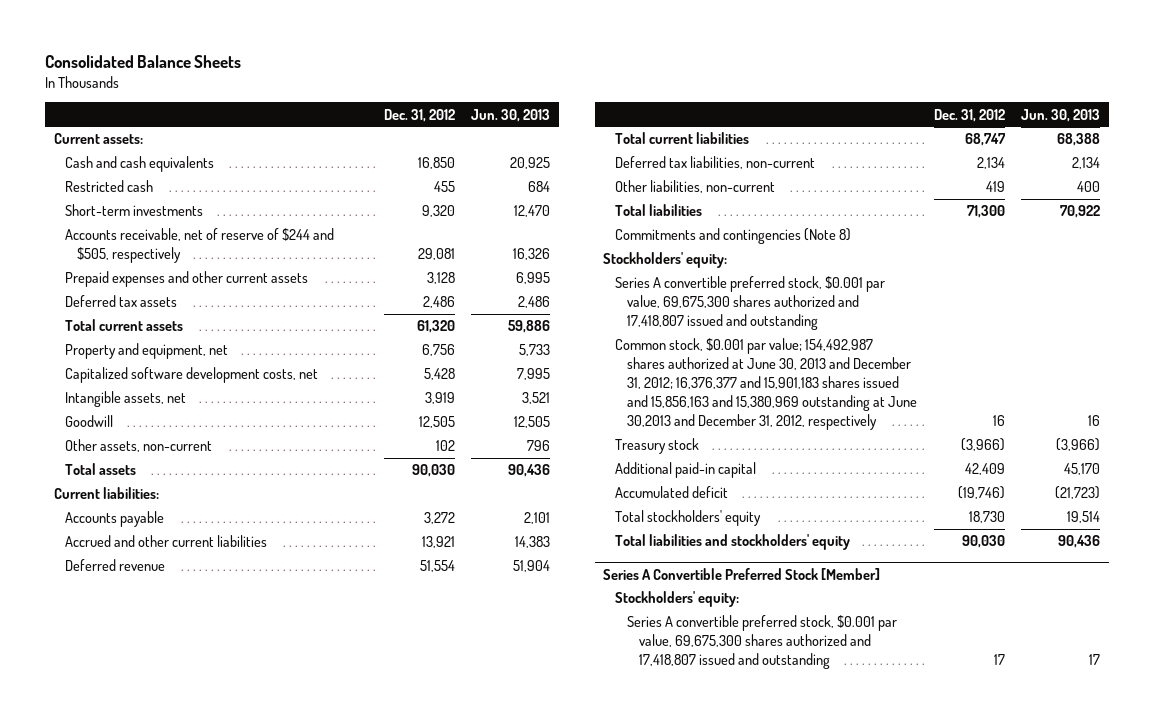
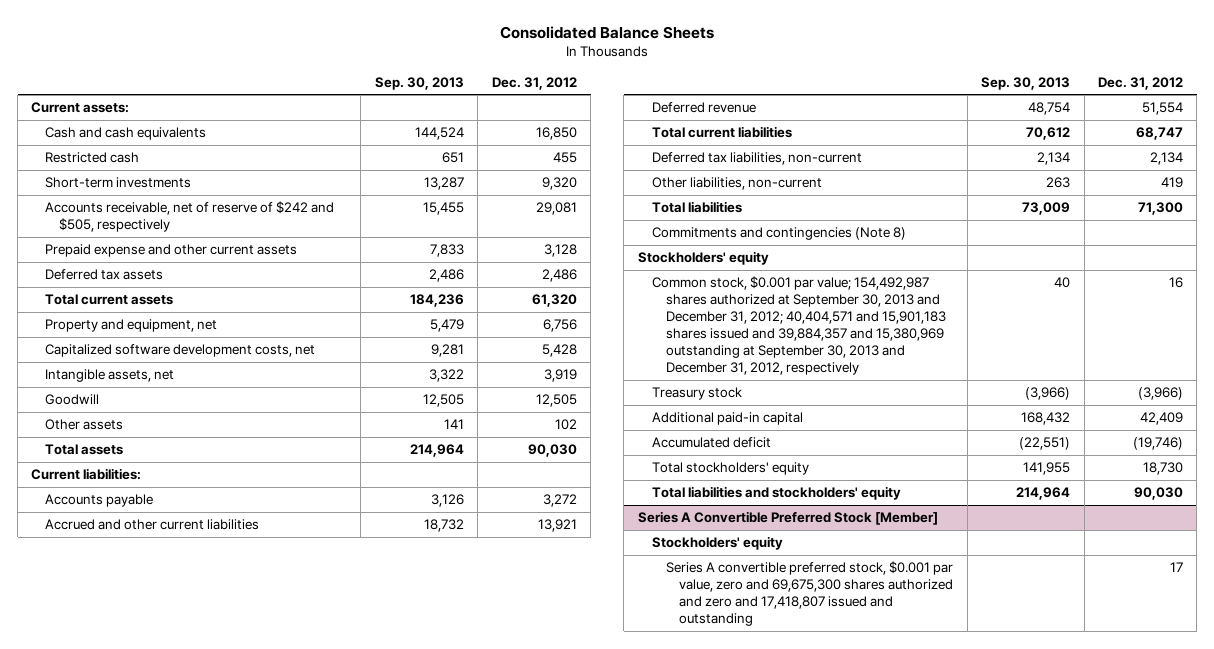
[471,108,551,122] Jun. 30, 2013 -> none
none -> [374,76,464,90] Sep. 30, 2013
[65,228,335,264] Accounts receivable, net of reserve of $244 and $505, respectively -> [45,201,335,233] Accounts receivable, net of reserve of $242 and $505, respectively
[65,271,309,288] Prepaid expenses and other current assets -> [45,244,298,258] Prepaid expense and other current assets
[65,439,213,453] Other assets, non-current -> [45,419,124,431] Other assets
[615,276,886,331] Series A convertible preferred stock, $0.001 par value, 69,675,300 shares authorized and 17,418,807 issued and outstanding -> none
[603,252,728,269] Stockholders' equity: -> [637,251,769,266] Stockholders' equity
[615,338,918,430] Common stock, $0.001 par value; 154,492,987 shares authorized at June 30, 2013 and December 31, 2012; 16,376,377 and 15,901,183 shares issued and 15,856,163 and 15,380,969 outstanding at June 30,2013 and December 31, 2012, respectively -> [651,276,946,376] Common stock, $0.001 par value; 154,492,987 shares authorized at September 30, 2013 and December 31, 2012; 40,404,571 and 15,901,183 shares issued and 39,884,357 and 15,380,969 outstanding at September 30, 2013 and December 31, 2012, respectively
[615,591,740,608] Stockholders' equity: -> [651,536,783,551] Stockholders' equity
[627,615,898,670] Series A convertible preferred stock, $0.001 par value, 69,675,300 shares authorized and 17,418,807 issued and outstanding -> [665,561,954,627] Series A convertible preferred stock, $0.001 par value, zero and 69,675,300 shares authorized and zero and 17,418,807 issued and outstanding

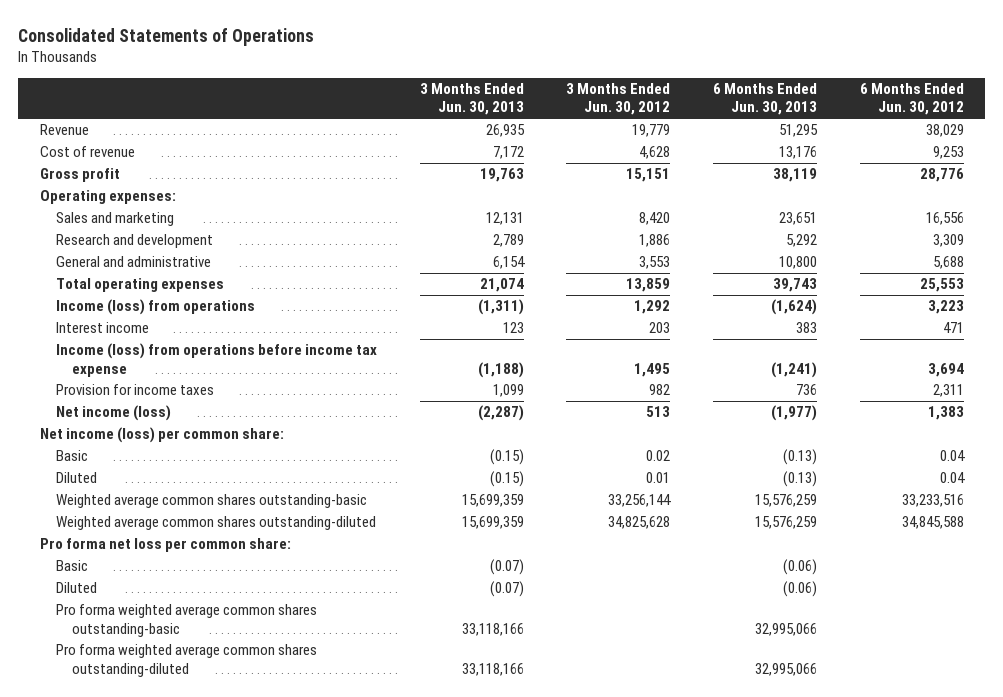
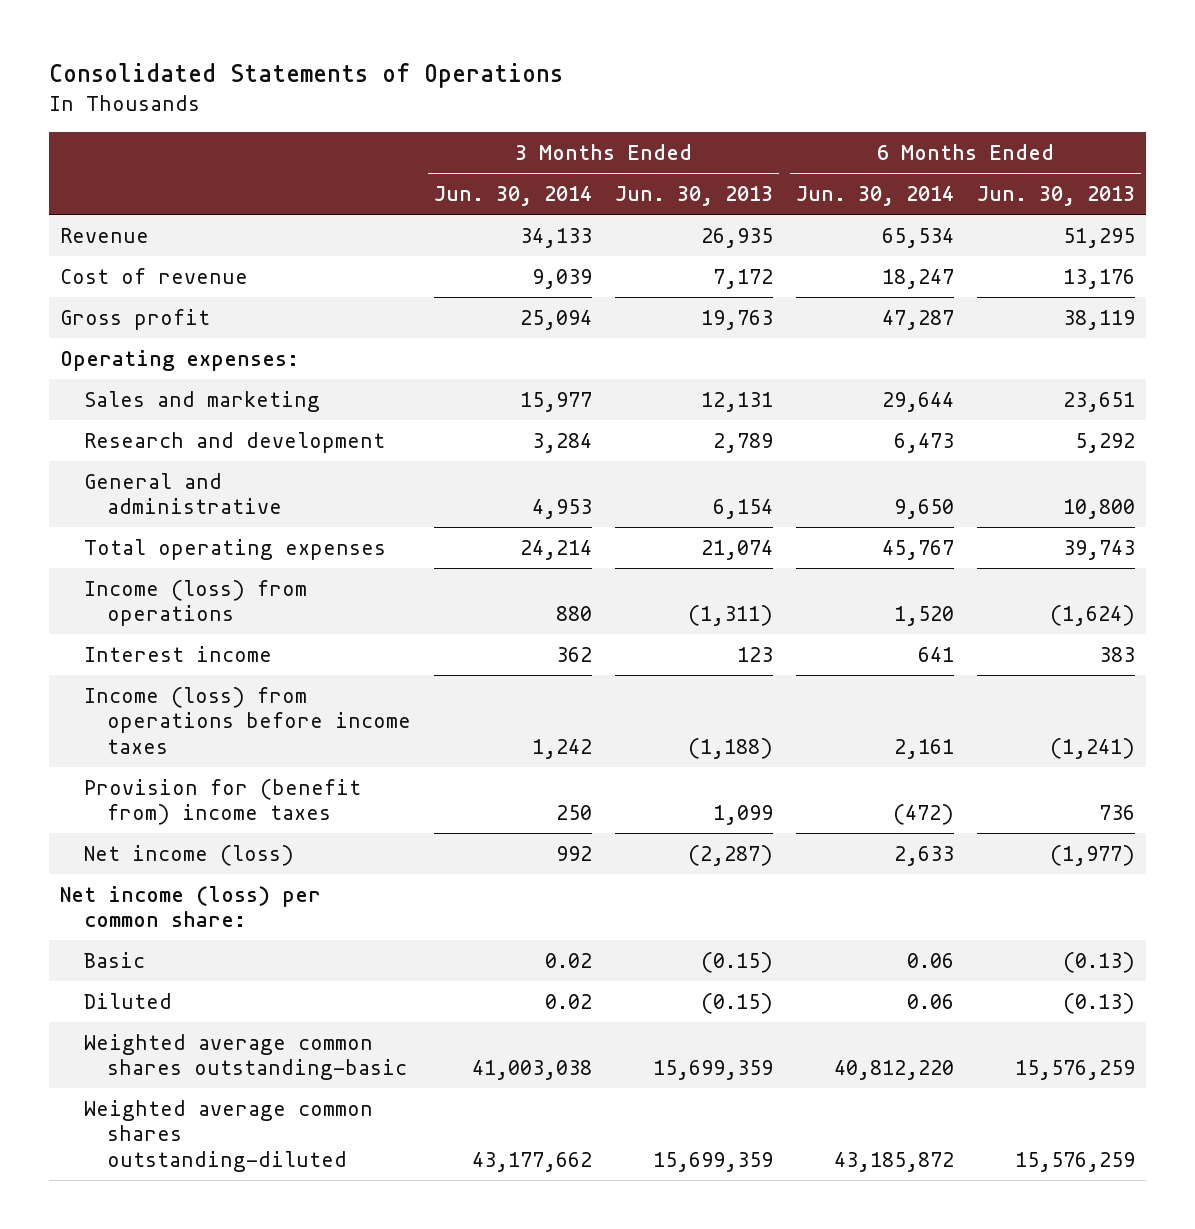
[566,83,671,116] 3 Months Ended Jun. 30, 2012 -> none
[859,83,964,116] 6 Months Ended Jun. 30, 2012 -> none
none -> [434,186,593,207] Jun. 30, 2014
none -> [796,186,955,207] Jun. 30, 2014
[55,343,377,377] Income (loss) from operations before income tax expense -> [83,686,412,754] Income (loss) from operations before income taxes
[55,384,214,396] Provision for income taxes -> [83,778,361,826] Provision for (benefit from) income taxes
[39,538,291,553] Pro forma net loss per common share: -> none
[55,560,88,572] Basic -> none
[55,582,97,594] Diluted -> none
[55,604,317,637] Pro forma weighted average common shares outstanding-basic -> none
[55,644,317,677] Pro forma weighted average common shares outstanding-diluted -> none

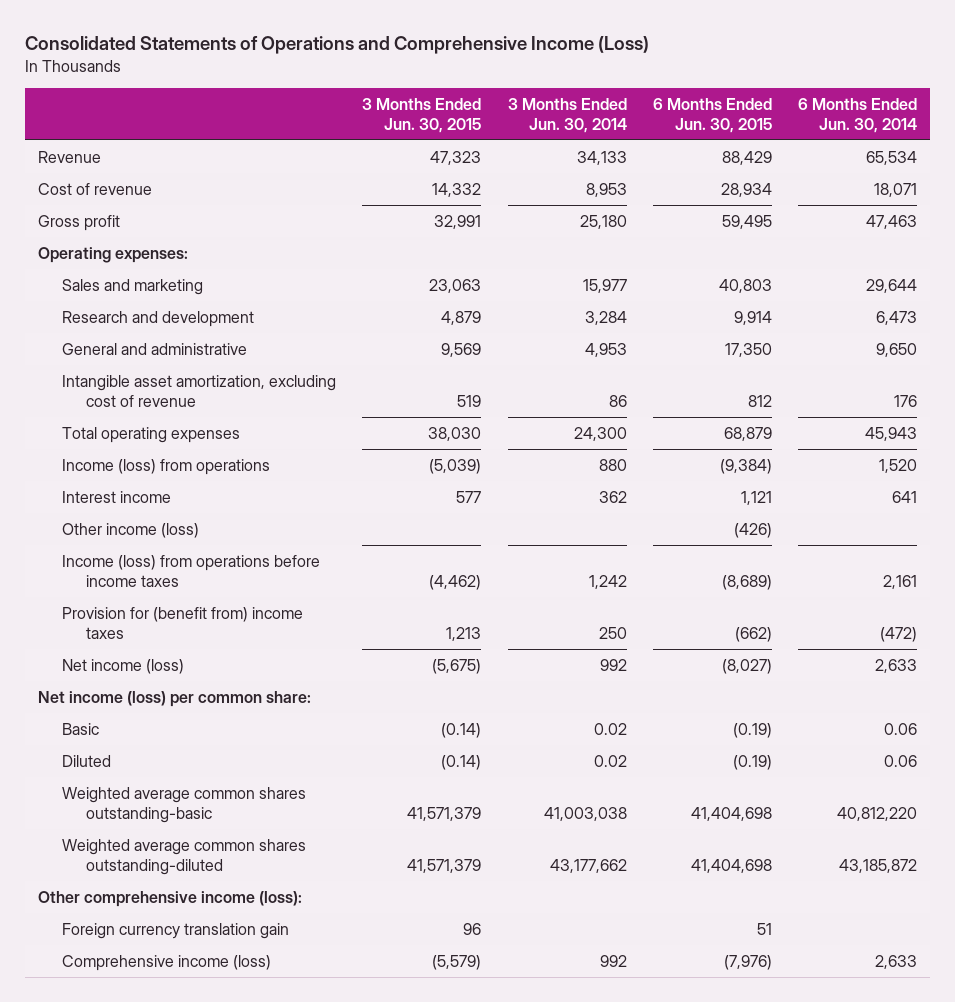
[48,62,563,88] Consolidated Statements of Operations -> [24,35,649,54] Consolidated Statements of Operations and Comprehensive Income (Loss)
[615,186,774,207] Jun. 30, 2013 -> none
[977,186,1136,207] Jun. 30, 2013 -> none
none -> [362,97,482,134] 3 Months Ended Jun. 30, 2015
none -> [652,97,772,134] 6 Months Ended Jun. 30, 2015
[532,268,593,289] 9,039 -> [585,182,627,197] 8,953
[882,268,955,289] 18,247 -> [874,182,918,197] 18,071
[520,309,593,330] 25,094 -> [579,214,627,229] 25,180
[882,309,955,330] 47,287 -> [866,214,918,229] 47,463
none -> [61,374,336,408] Intangible asset amortization, excluding cost of revenue
[520,539,593,560] 24,214 -> [573,426,627,441] 24,300
[882,539,955,560] 45,767 -> [865,426,918,441] 45,943
none -> [61,522,199,538] Other income (loss)
none -> [37,890,302,907] Other comprehensive income (loss):
none -> [61,922,289,939] Foreign currency translation gain
none -> [61,954,271,971] Comprehensive income (loss)

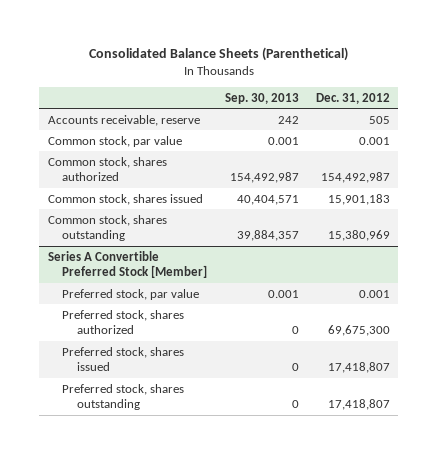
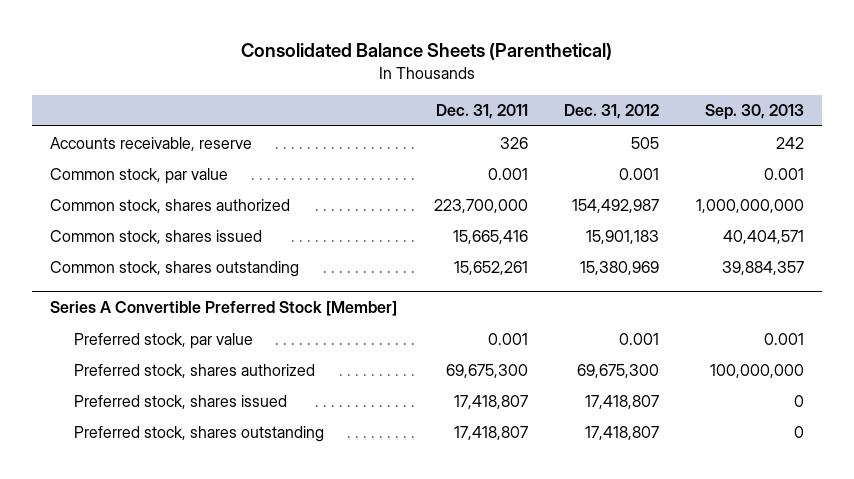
none -> [435,104,528,120] Dec. 31, 2011
[229,172,299,184] 154,492,987 -> [695,198,804,213] 1,000,000,000
[291,326,299,335] 0 -> [709,363,804,378] 100,000,000

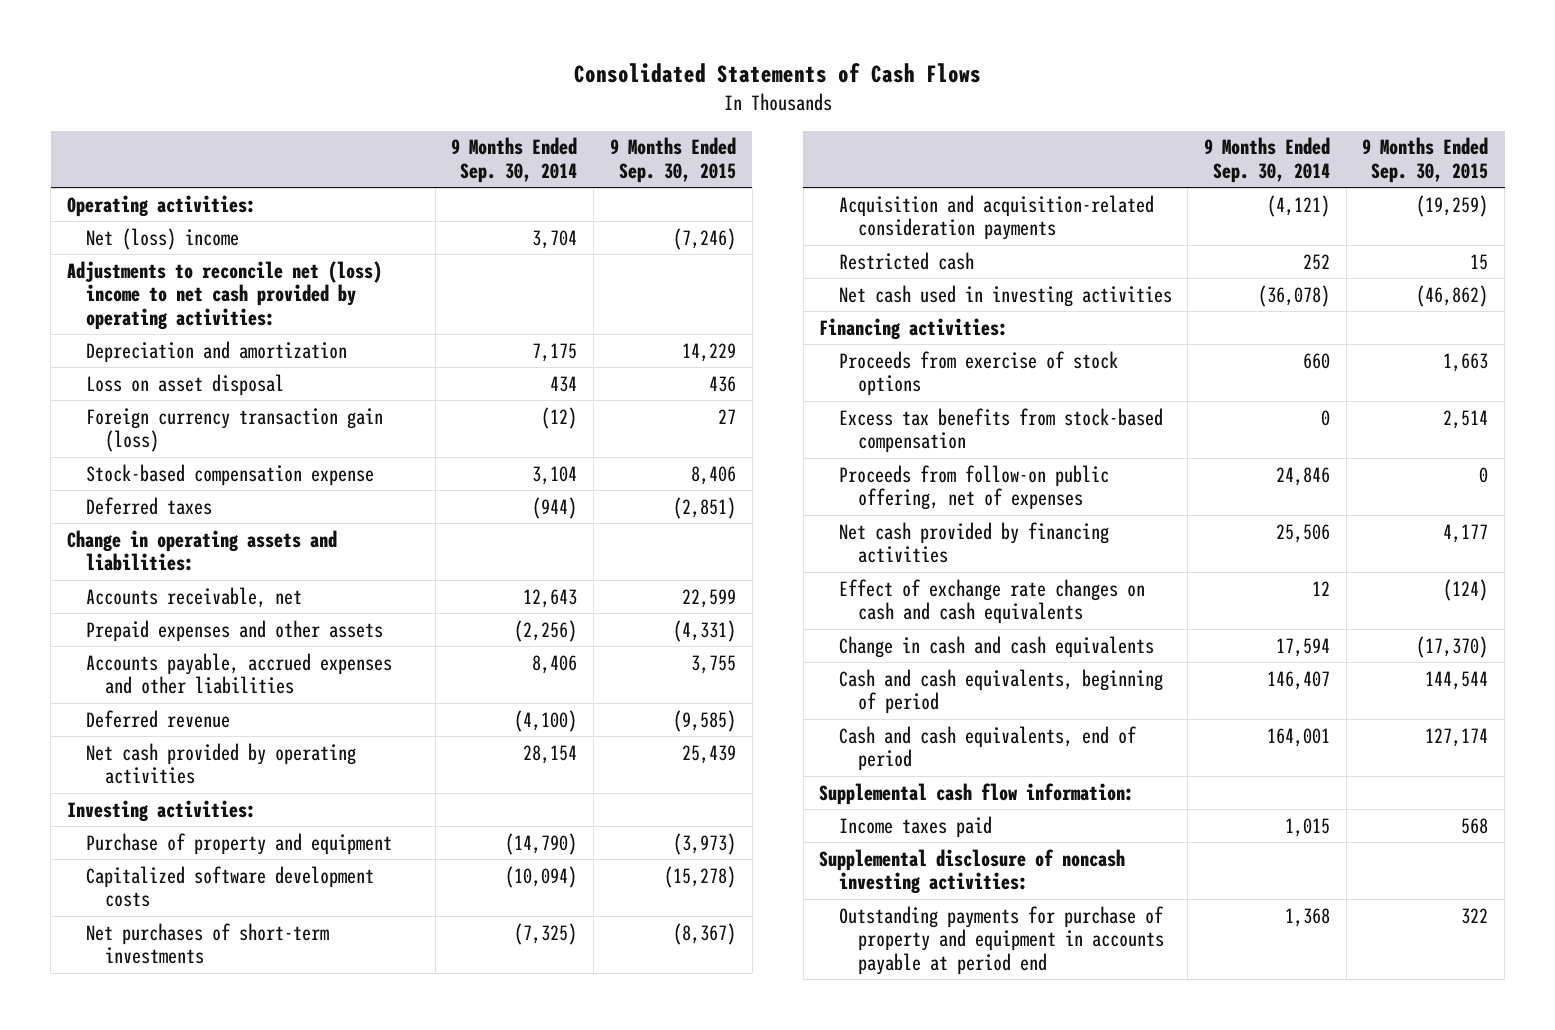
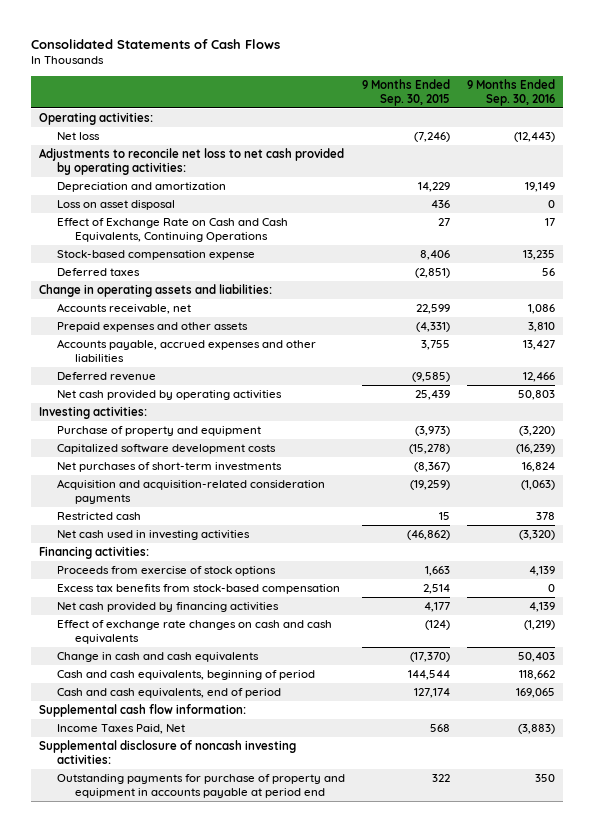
[451,137,578,183] 9 Months Ended Sep. 30, 2014 -> none
none -> [466,78,555,106] 9 Months Ended Sep. 30, 2016
[86,227,240,250] Net (loss) income -> [56,132,100,141] Net loss
[66,260,382,330] Adjustments to reconcile net (loss) income to net cash provided by operating activities: -> [39,148,345,176] Adjustments to reconcile net loss to net cash provided by operating activities:
[86,407,384,453] Foreign currency transaction gain (loss) -> none
none -> [56,218,288,243] Effect of Exchange Rate on Cash and Cash Equivalents, Continuing Operations
[838,464,1109,511] Proceeds from follow-on public offering, net of expenses -> none
[838,815,992,838] Income taxes paid -> [56,724,185,735] Income Taxes Paid, Net

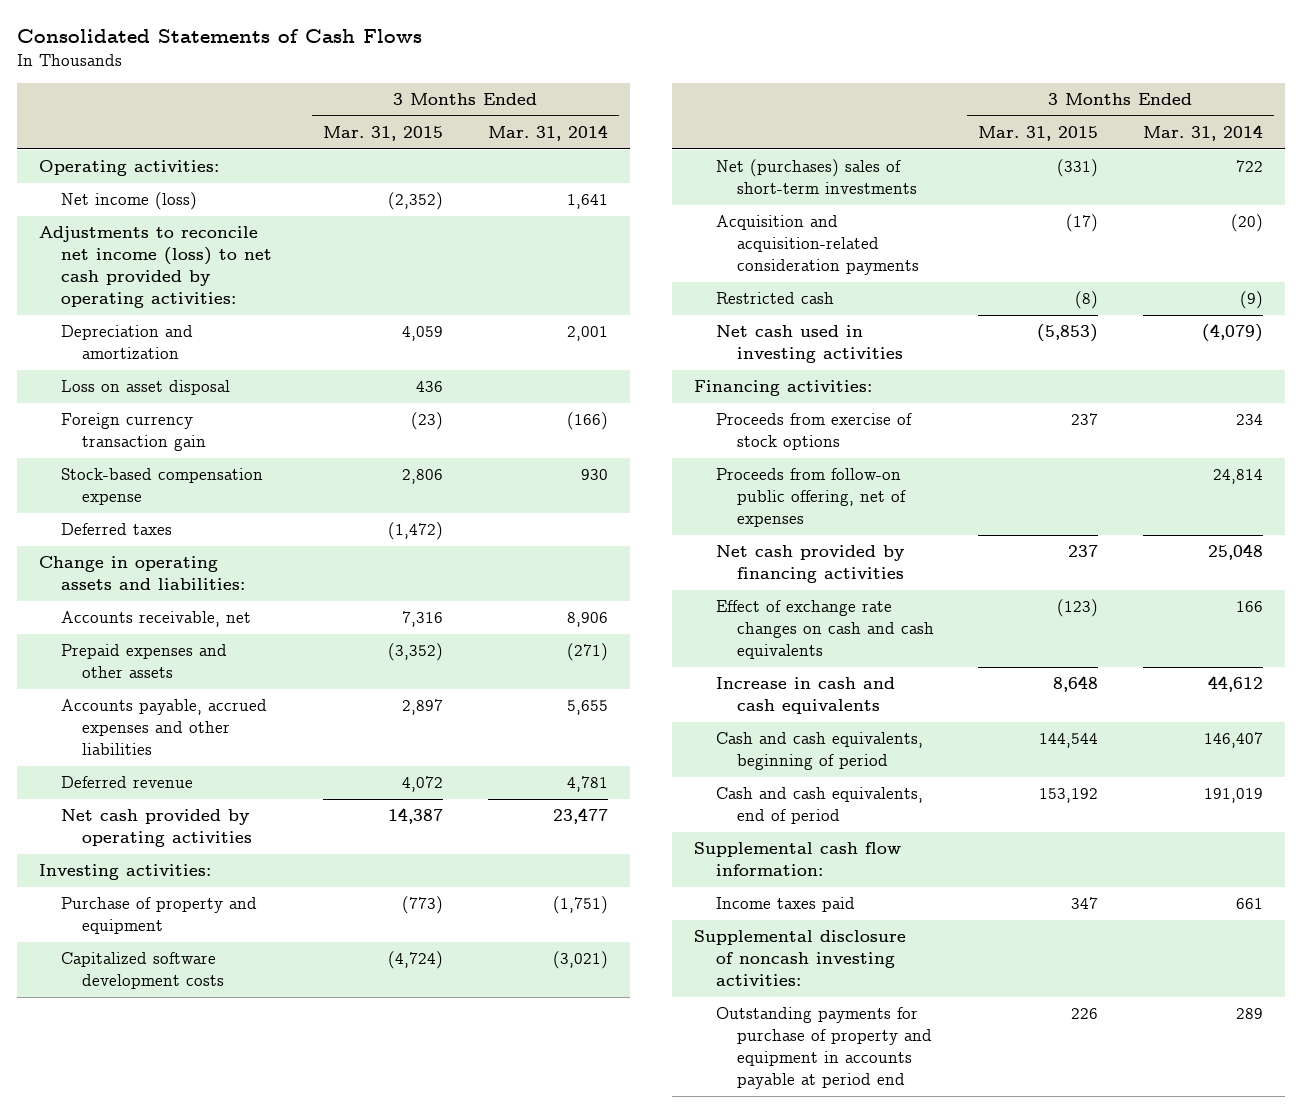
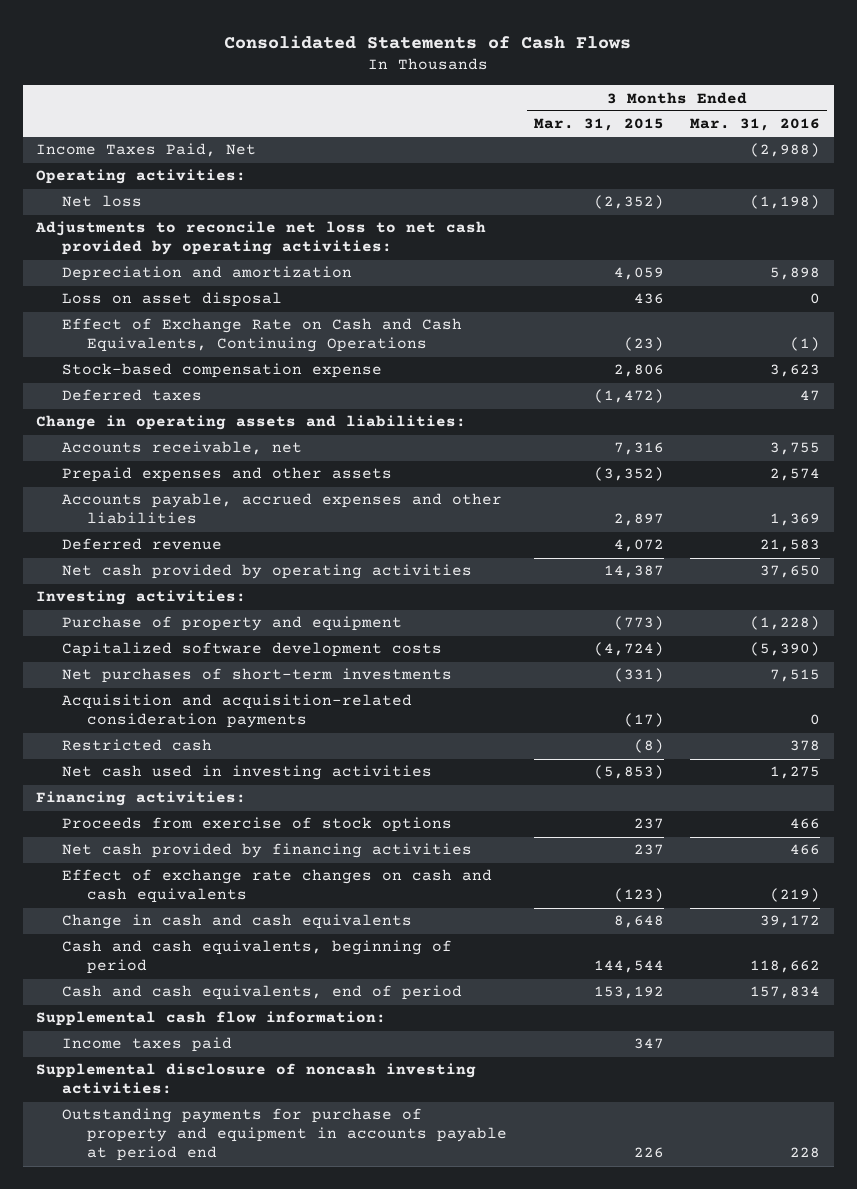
[487,125,608,142] Mar. 31, 2014 -> none
none -> [690,118,821,132] Mar. 31, 2016
none -> [36,143,257,158] Income Taxes Paid, Net
[60,192,197,211] Net income (loss) -> [61,195,142,208] Net loss
[39,226,272,308] Adjustments to reconcile net income (loss) to net cash provided by operating activities: -> [35,221,487,256] Adjustments to reconcile net loss to net cash provided by operating activities:
[60,413,206,452] Foreign currency transaction gain -> none
none -> [61,318,462,353] Effect of Exchange Rate on Cash and Cash Equivalents, Continuing Operations
[715,159,917,195] Net (purchases) sales of short-term investments -> [61,668,452,684] Net purchases of short-term investments
[715,468,906,528] Proceeds from follow-on public offering, net of expenses -> none
[715,677,895,715] Increase in cash and cash equivalents -> [61,914,412,930] Change in cash and cash equivalents

